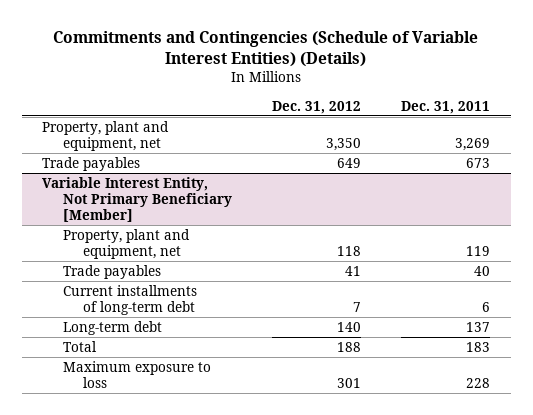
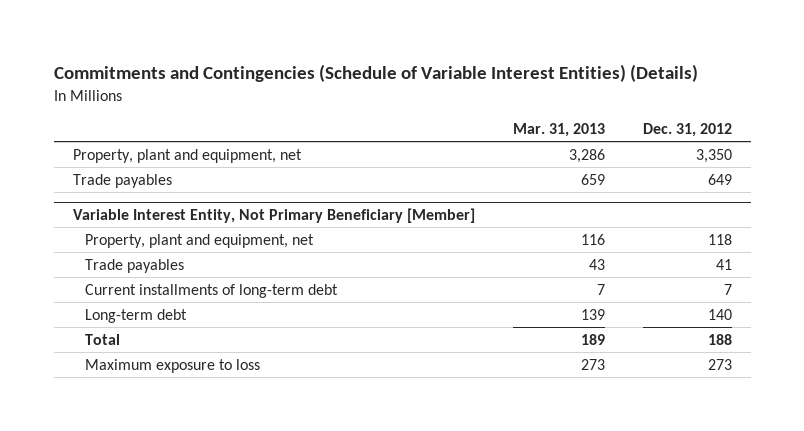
[401,100,491,114] Dec. 31, 2011 -> none
none -> [512,123,605,138] Mar. 31, 2013
[337,377,362,388] 301 -> [707,358,732,370] 273

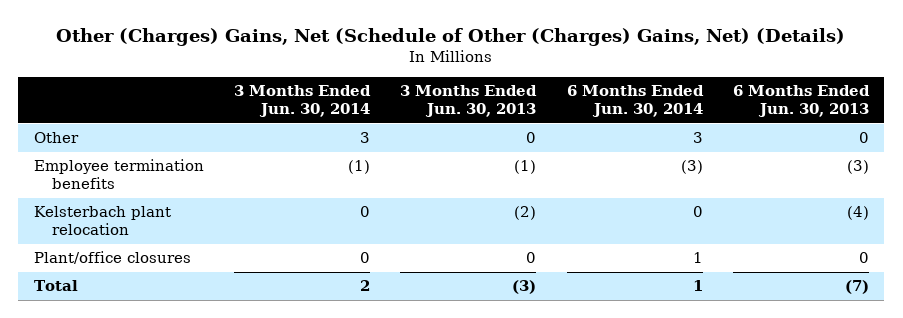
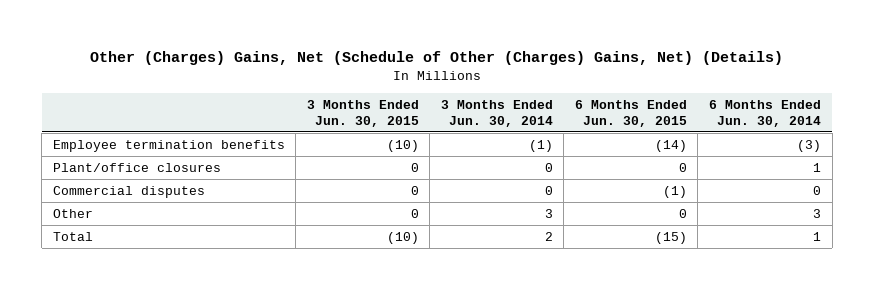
[400,85,538,118] 3 Months Ended Jun. 30, 2013 -> none
[732,85,870,118] 6 Months Ended Jun. 30, 2013 -> none
none -> [306,99,419,127] 3 Months Ended Jun. 30, 2015
none -> [574,99,687,127] 6 Months Ended Jun. 30, 2015
[33,206,171,236] Kelsterbach plant relocation -> none
none -> [52,185,205,198] Commercial disputes
[33,132,79,144] Other -> [52,208,93,218] Other

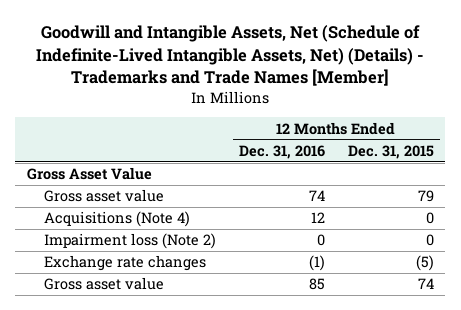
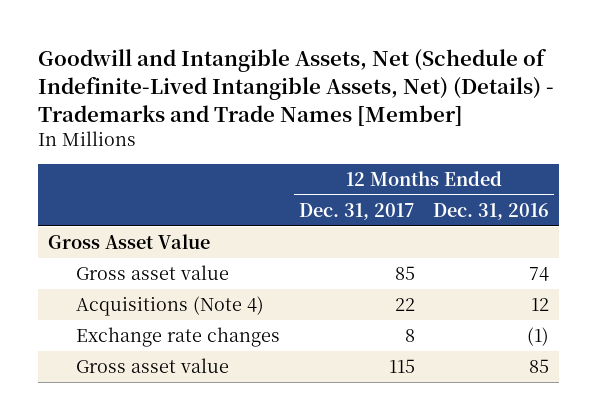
[347,144,434,159] Dec. 31, 2015 -> none
none -> [298,202,415,220] Dec. 31, 2017
[43,233,216,250] Impairment loss (Note 2) -> none

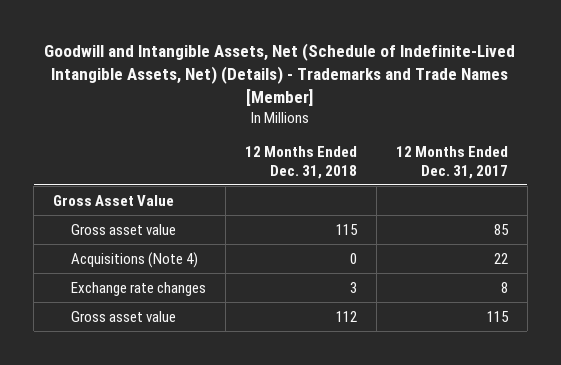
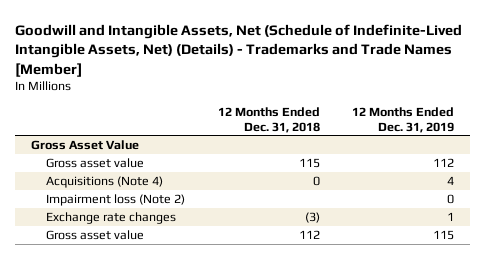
[395,145,508,179] 12 Months Ended Dec. 31, 2017 -> none
none -> [352,107,455,133] 12 Months Ended Dec. 31, 2019
none -> [46,194,186,207] Impairment loss (Note 2)
[349,281,357,293] 3 -> [304,212,320,224] (3)

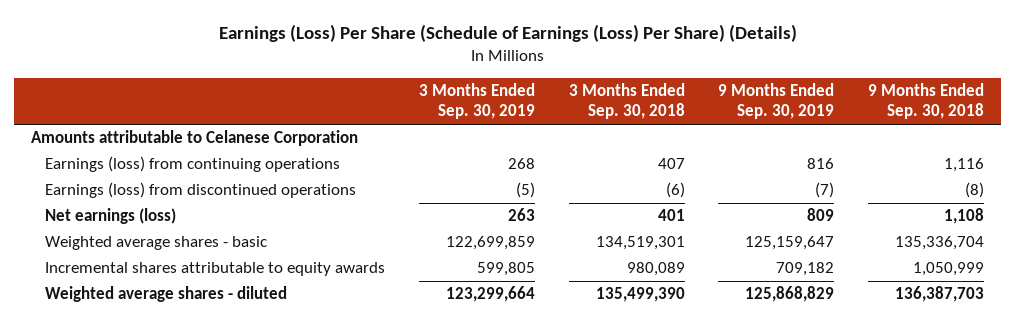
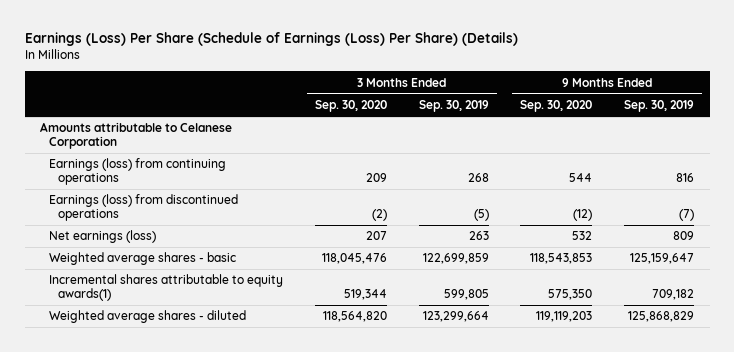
[568,83,685,120] 3 Months Ended Sep. 30, 2018 -> none
[868,83,985,120] 9 Months Ended Sep. 30, 2018 -> none
none -> [315,100,388,113] Sep. 30, 2020
none -> [520,100,593,113] Sep. 30, 2020
[45,262,386,277] Incremental shares attributable to equity awards -> [49,274,284,302] Incremental shares attributable to equity awards(1)

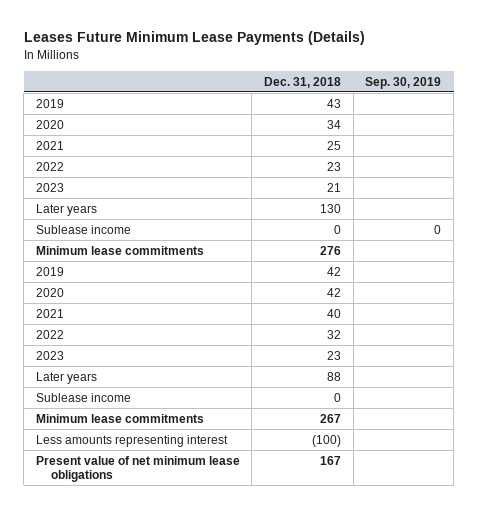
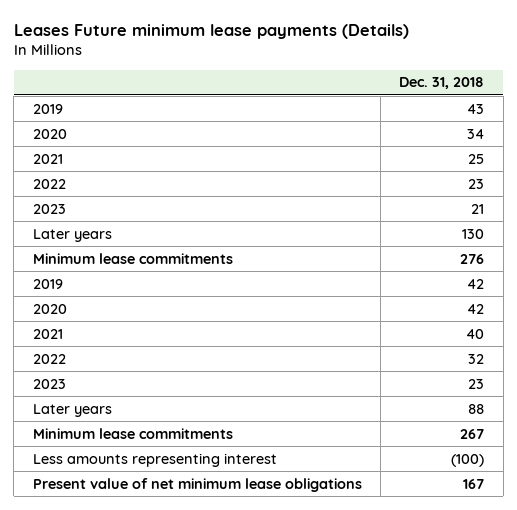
[23,31,365,46] Leases Future Minimum Lease Payments (Details) -> [13,24,409,40] Leases Future minimum lease payments (Details)
[365,76,442,89] Sep. 30, 2019 -> none
[35,224,131,234] Sublease income -> none
[35,392,131,402] Sublease income -> none

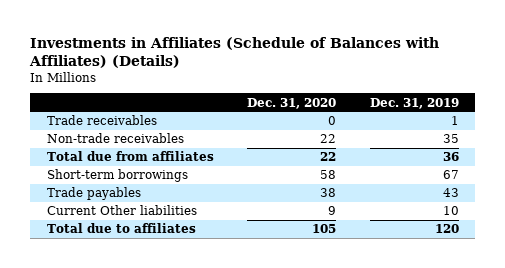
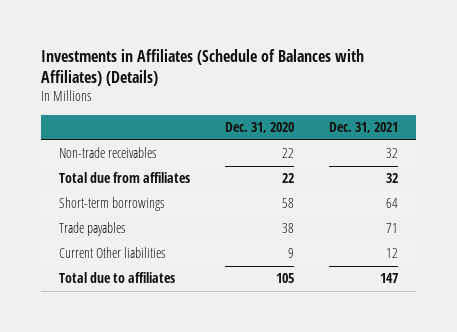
[369,97,459,109] Dec. 31, 2019 -> none
none -> [329,121,399,133] Dec. 31, 2021
[46,115,157,126] Trade receivables -> none

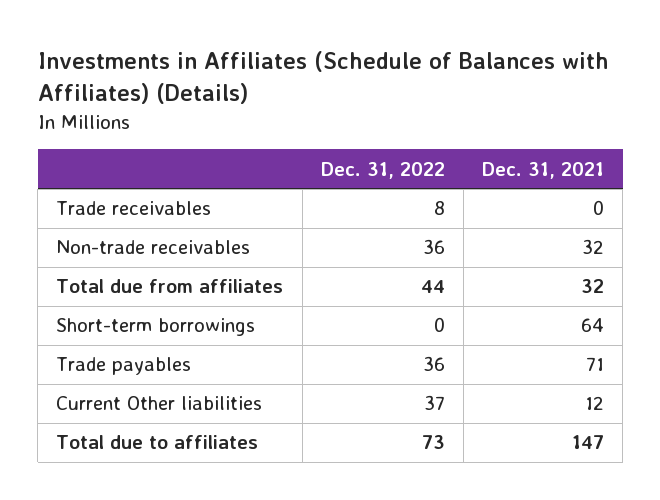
[224,121,294,133] Dec. 31, 2020 -> none
none -> [320,161,445,179] Dec. 31, 2022
none -> [56,201,212,216] Trade receivables

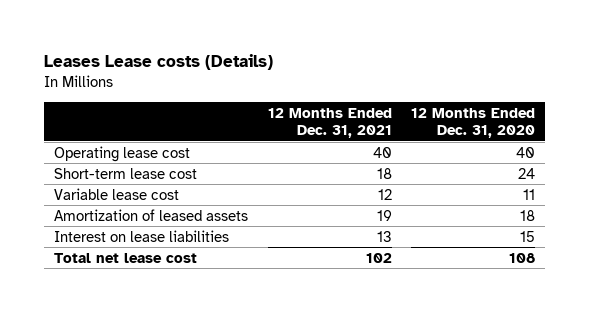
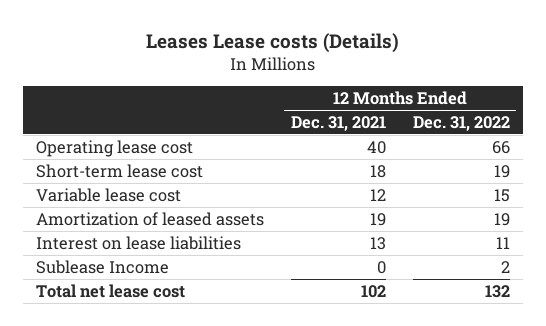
[411,107,536,139] 12 Months Ended Dec. 31, 2020 -> none
none -> [412,115,510,131] Dec. 31, 2022
none -> [36,259,170,274] Sublease Income

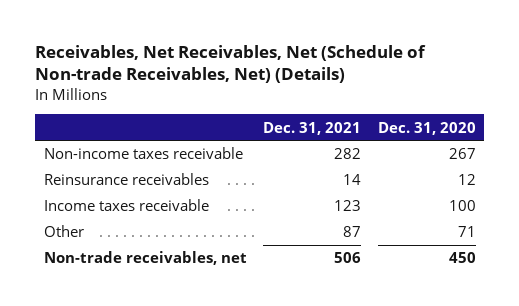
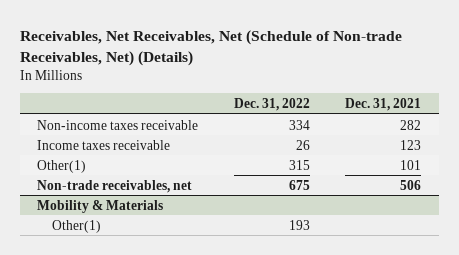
[377,121,476,135] Dec. 31, 2020 -> none
none -> [233,97,310,111] Dec. 31, 2022
[43,173,209,186] Reinsurance receivables -> none
[43,225,84,238] Other -> [37,159,87,173] Other(1)
[343,226,362,238] 87 -> [400,159,422,170] 101
none -> [37,199,164,213] Mobility & Materials
none -> [51,219,101,233] Other(1)

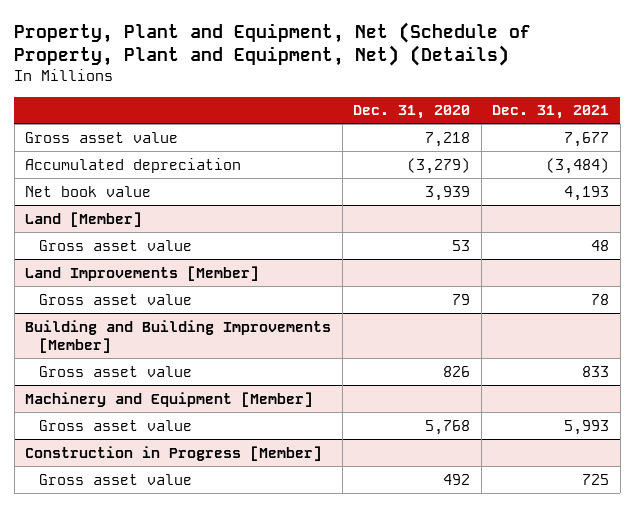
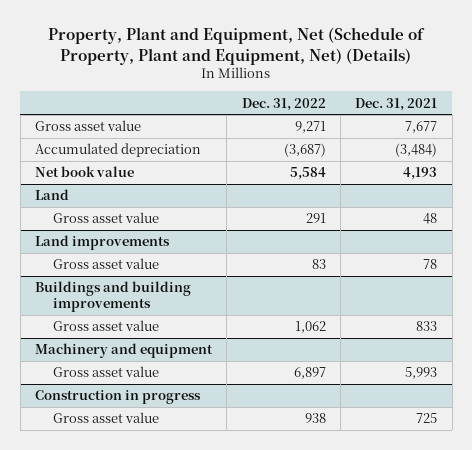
[353,105,471,120] Dec. 31, 2020 -> none
none -> [241,97,326,111] Dec. 31, 2022
[25,211,143,227] Land [Member] -> [35,189,70,201] Land
[25,265,260,281] Land Improvements [Member] -> [35,235,171,251] Land improvements
[25,319,332,354] Building and Building Improvements [Member] -> [35,281,192,313] Buildings and building improvements
[25,391,314,407] Machinery and Equipment [Member] -> [35,343,214,359] Machinery and equipment
[25,445,323,461] Construction in Progress [Member] -> [35,390,202,405] Construction in progress

